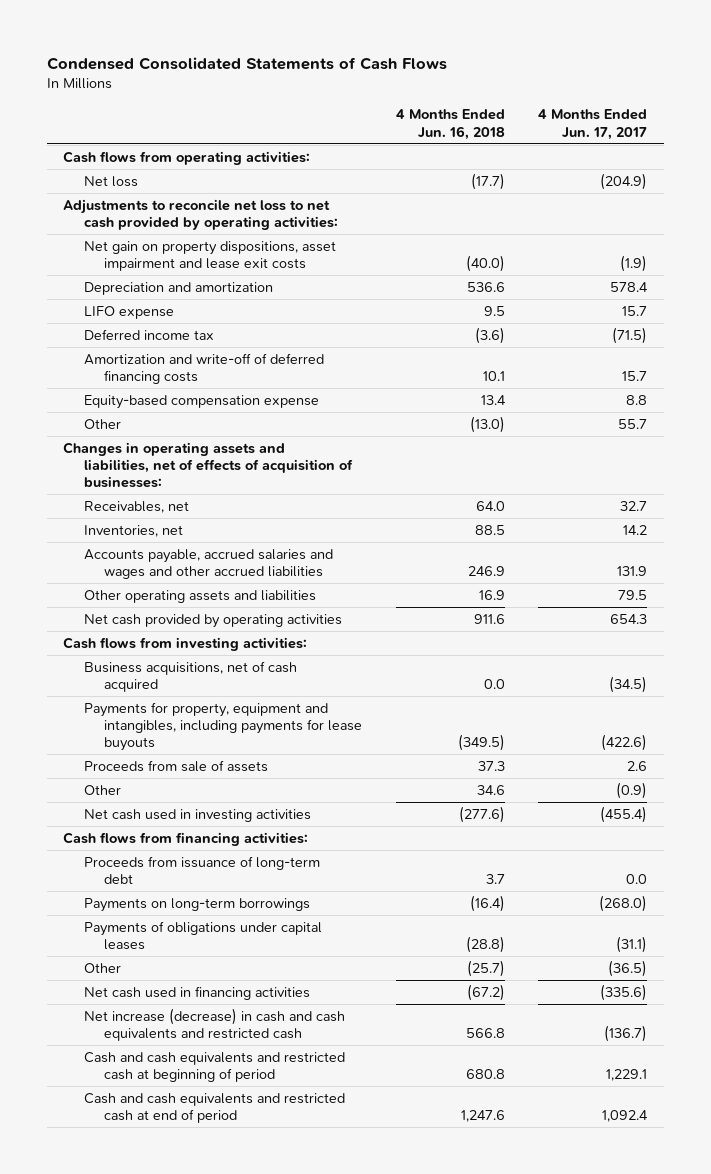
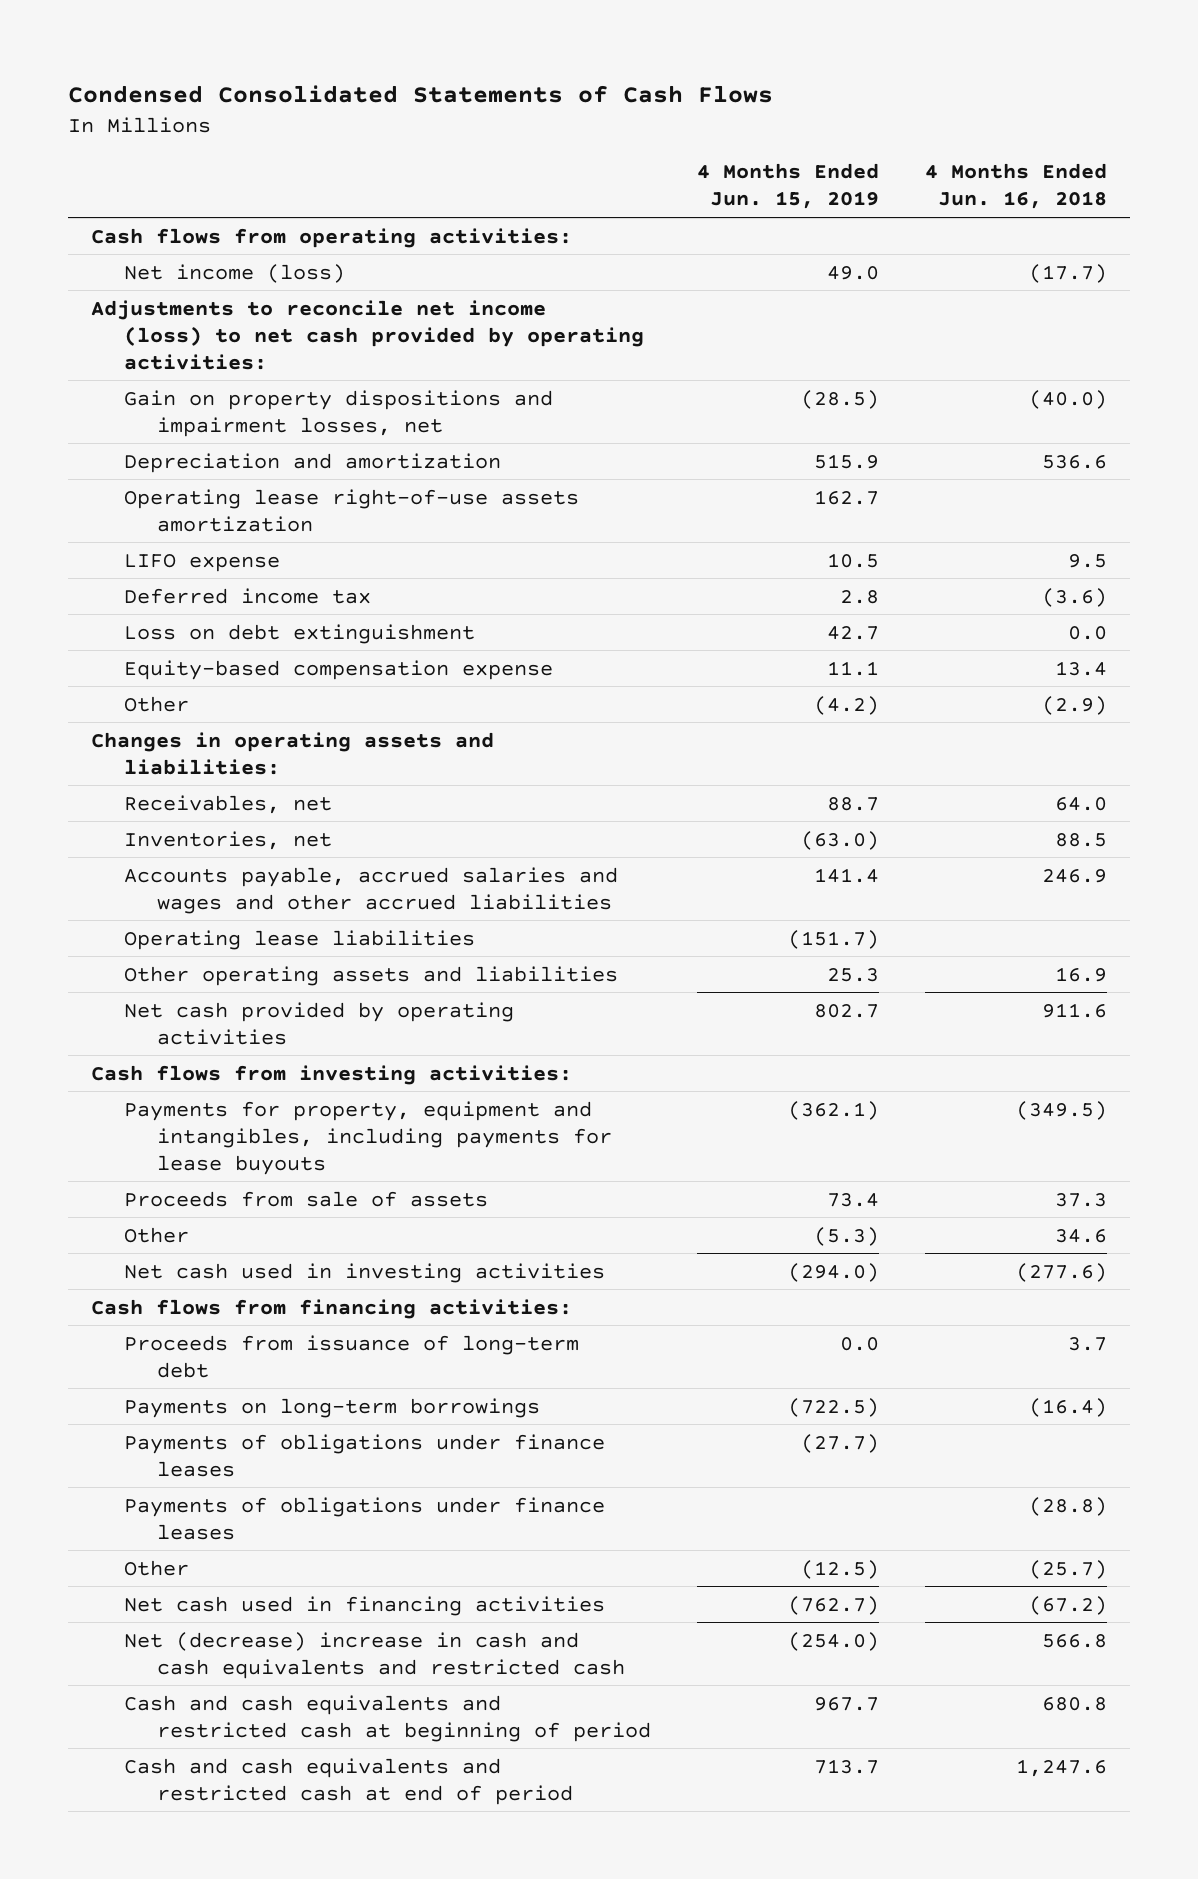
[538,109,648,140] 4 Months Ended Jun. 17, 2017 -> none
none -> [696,163,879,210] 4 Months Ended Jun. 15, 2019
[83,175,138,187] Net loss -> [124,263,346,283] Net income (loss)
[63,198,338,230] Adjustments to reconcile net loss to net cash provided by operating activities: -> [91,299,645,370] Adjustments to reconcile net income (loss) to net cash provided by operating activities:
[83,240,336,271] Net gain on property dispositions, asset impairment and lease exit costs -> [124,389,554,437] Gain on property dispositions and impairment losses, net
none -> [124,488,580,532] Operating lease right-of-use assets amortization
[83,352,324,384] Amortization and write-off of deferred financing costs -> none
none -> [124,623,476,644] Loss on debt extinguishment
[469,415,505,433] (13.0) -> [1041,695,1107,715] (2.9)
[63,441,353,489] Changes in operating assets and liabilities, net of effects of acquisition of businesses: -> [91,731,495,775] Changes in operating assets and liabilities:
none -> [124,929,476,950] Operating lease liabilities
[83,660,297,692] Business acquisitions, net of cash acquired -> none
none -> [124,1433,606,1477] Payments of obligations under finance leases
[83,920,322,950] Payments of obligations under capital leases -> [124,1496,606,1540] Payments of obligations under finance leases
[83,1007,345,1041] Net increase (decrease) in cash and cash equivalents and restricted cash -> [124,1631,625,1679] Net (decrease) increase in cash and cash equivalents and restricted cash

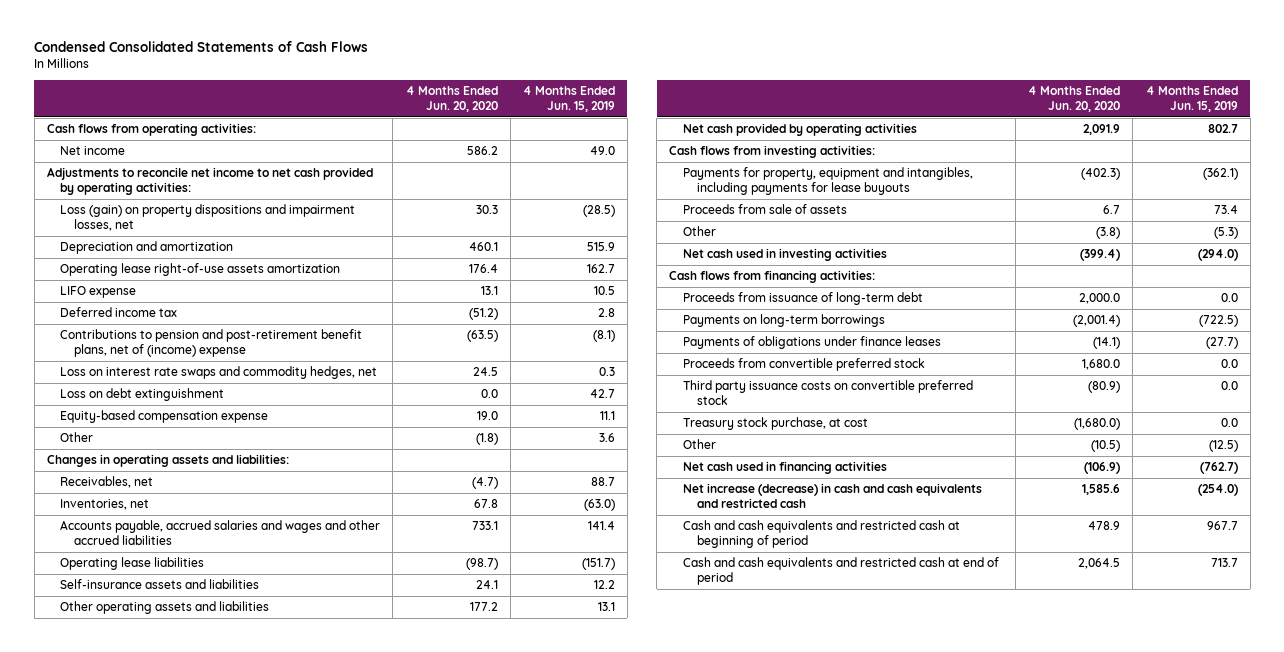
[924,163,1107,210] 4 Months Ended Jun. 16, 2018 -> none
none -> [405,86,498,112] 4 Months Ended Jun. 20, 2020
[124,263,346,283] Net income (loss) -> [60,146,126,156] Net income
[91,299,645,370] Adjustments to reconcile net income (loss) to net cash provided by operating activities: -> [46,167,373,195] Adjustments to reconcile net income to net cash provided by operating activities:
[124,389,554,437] Gain on property dispositions and impairment losses, net -> [60,204,356,231] Loss (gain) on property dispositions and impairment losses, net
none -> [60,329,363,357] Contributions to pension and post-retirement benefit plans, net of (income) expense
none -> [60,366,378,380] Loss on interest rate swaps and commodity hedges, net
[813,695,879,715] (4.2) -> [598,433,615,443] 3.6
none -> [60,579,260,590] Self-insurance assets and liabilities
[826,967,879,982] 25.3 -> [597,602,615,612] 13.1
[124,1496,606,1540] Payments of obligations under finance leases -> none
none -> [683,358,926,372] Proceeds from convertible preferred stock
none -> [683,380,974,405] Third party issuance costs on convertible preferred stock
none -> [683,417,869,431] Treasury stock purchase, at cost
[124,1631,625,1679] Net (decrease) increase in cash and cash equivalents and restricted cash -> [683,483,983,508] Net increase (decrease) in cash and cash equivalents and restricted cash

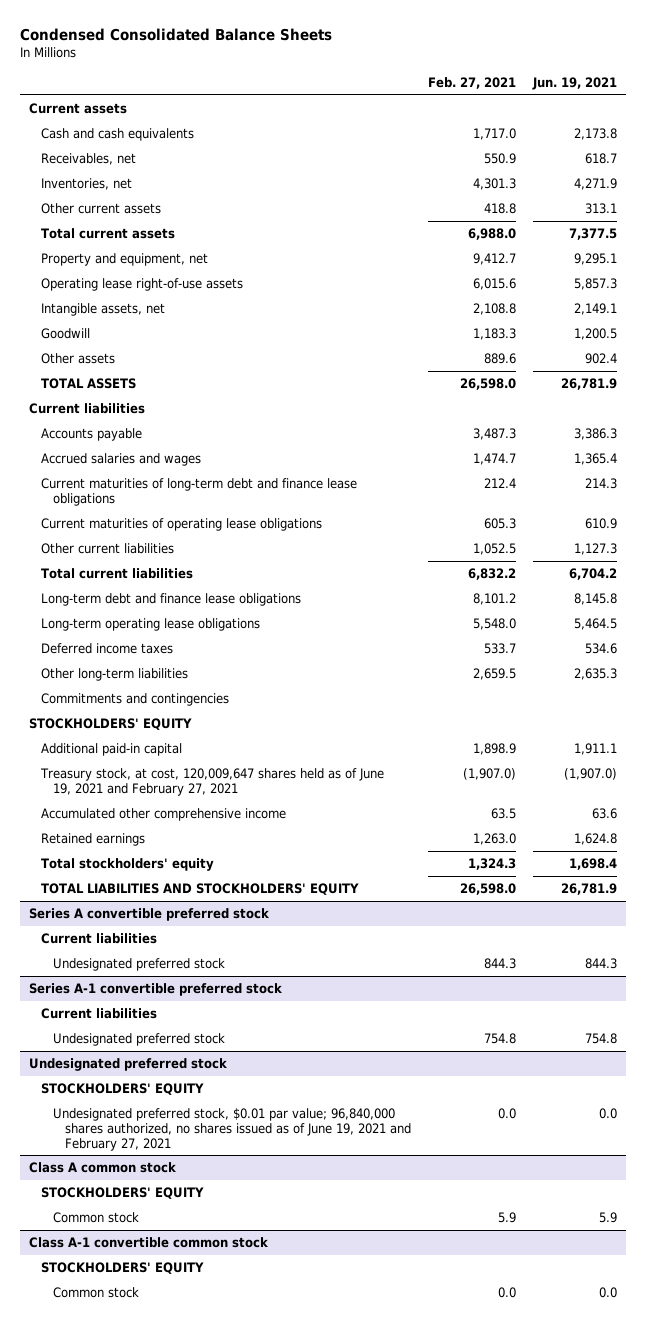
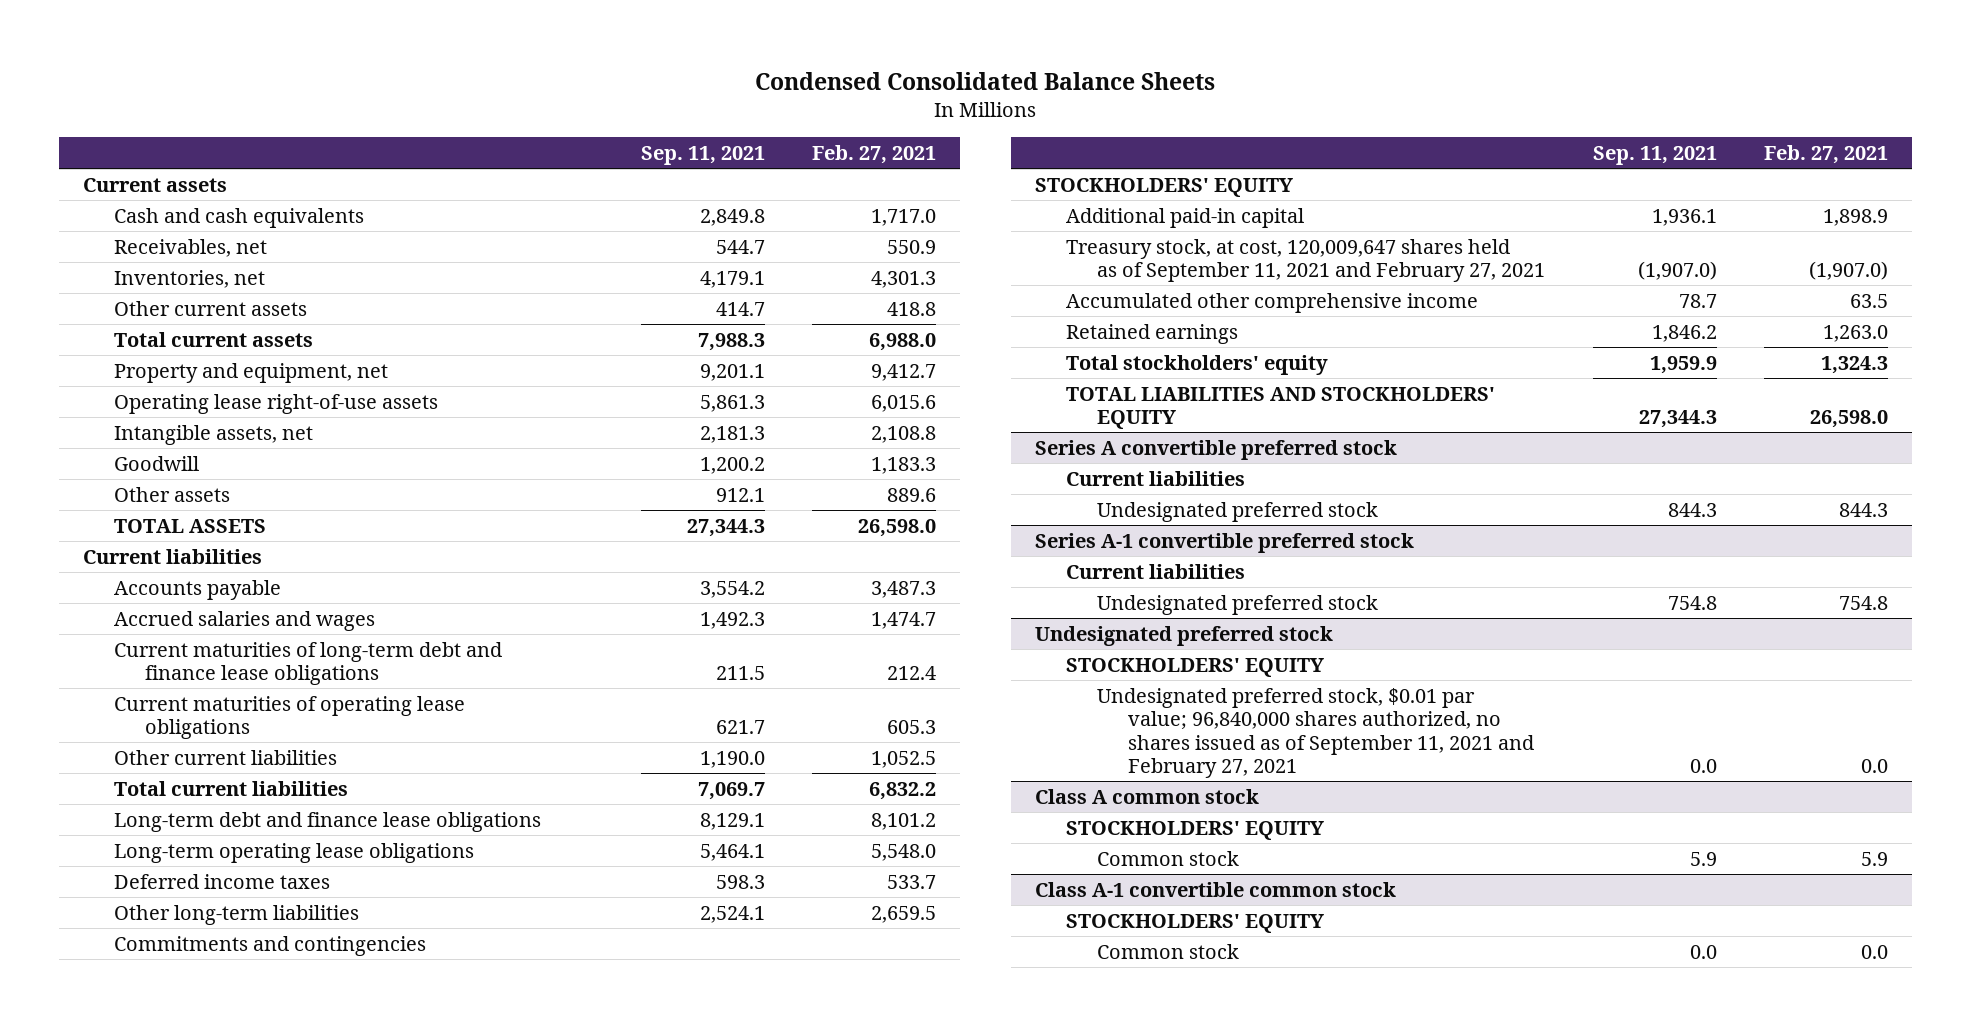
[532,76,618,90] Jun. 19, 2021 -> none
none -> [640,146,765,166] Sep. 11, 2021
[39,768,384,796] Treasury stock, at cost, 120,009,647 shares held as of June 19, 2021 and February 27, 2021 -> [1065,238,1545,283] Treasury stock, at cost, 120,009,647 shares held as of September 11, 2021 and February 27, 2021
[52,1108,411,1151] Undesignated preferred stock, $0.01 par value; 96,840,000 shares authorized, no shares issued as of June 19, 2021 and February 27, 2021 -> [1096,687,1534,779] Undesignated preferred stock, $0.01 par value; 96,840,000 shares authorized, no shares issued as of September 11, 2021 and February 27, 2021

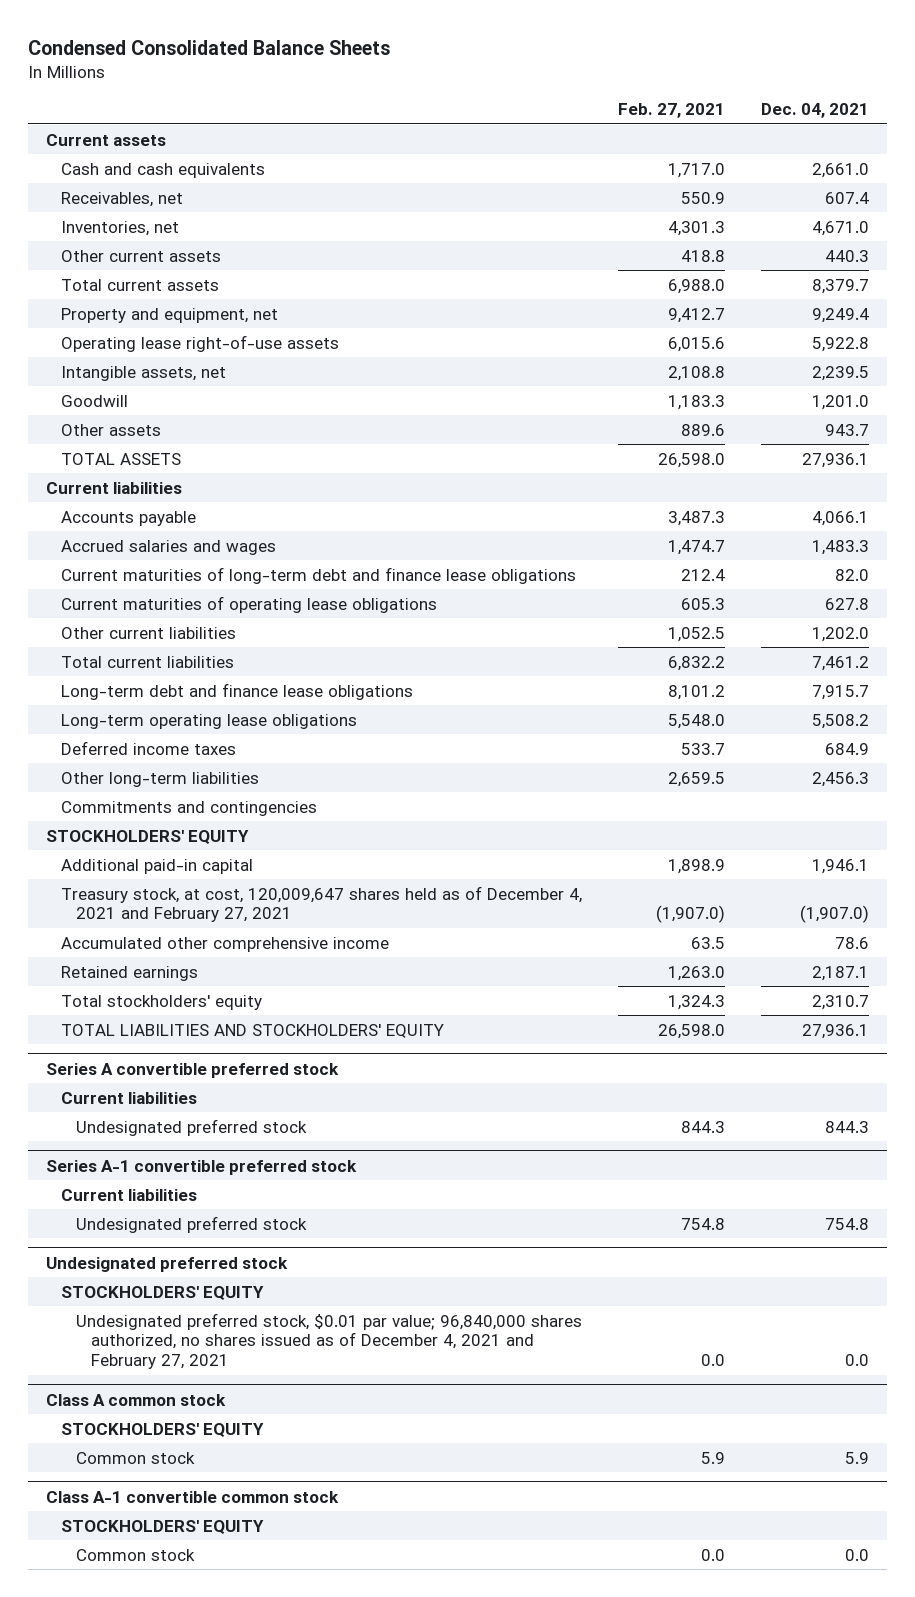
[640,146,765,166] Sep. 11, 2021 -> none
none -> [761,103,870,119] Dec. 04, 2021
[1065,238,1545,283] Treasury stock, at cost, 120,009,647 shares held as of September 11, 2021 and February 27, 2021 -> [61,885,583,923] Treasury stock, at cost, 120,009,647 shares held as of December 4, 2021 and February 27, 2021
[1096,687,1534,779] Undesignated preferred stock, $0.01 par value; 96,840,000 shares authorized, no shares issued as of September 11, 2021 and February 27, 2021 -> [76,1312,583,1370] Undesignated preferred stock, $0.01 par value; 96,840,000 shares authorized, no shares issued as of December 4, 2021 and February 27, 2021

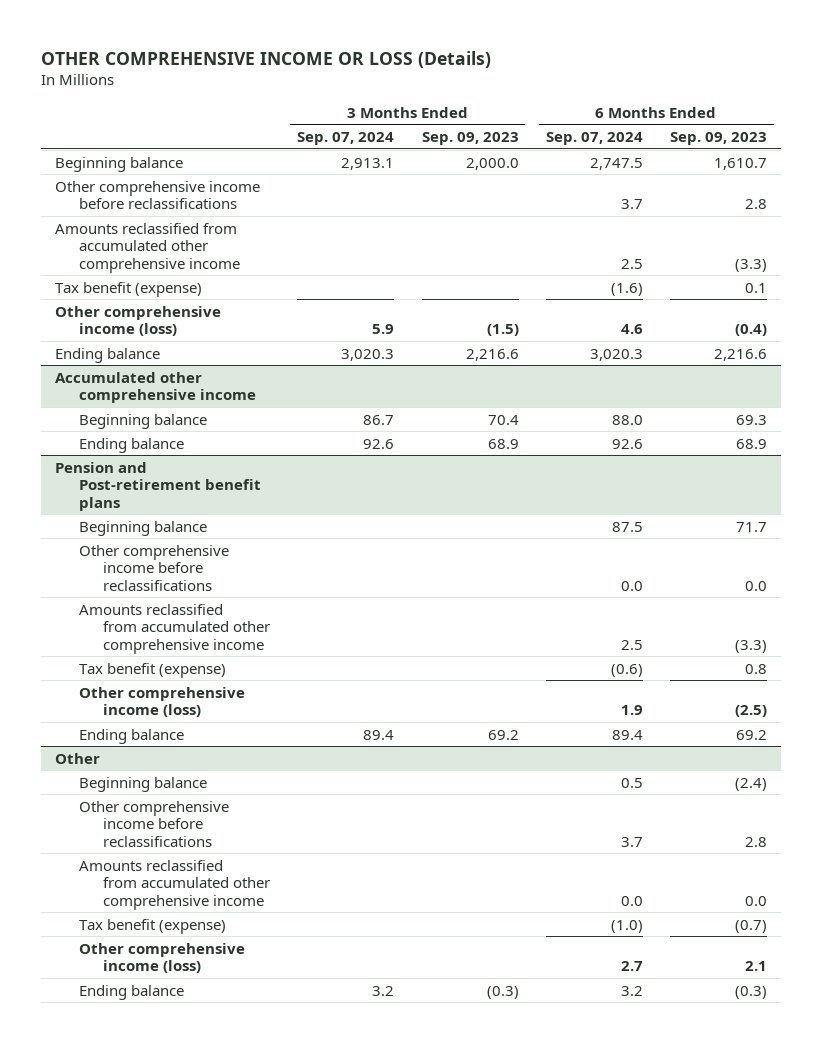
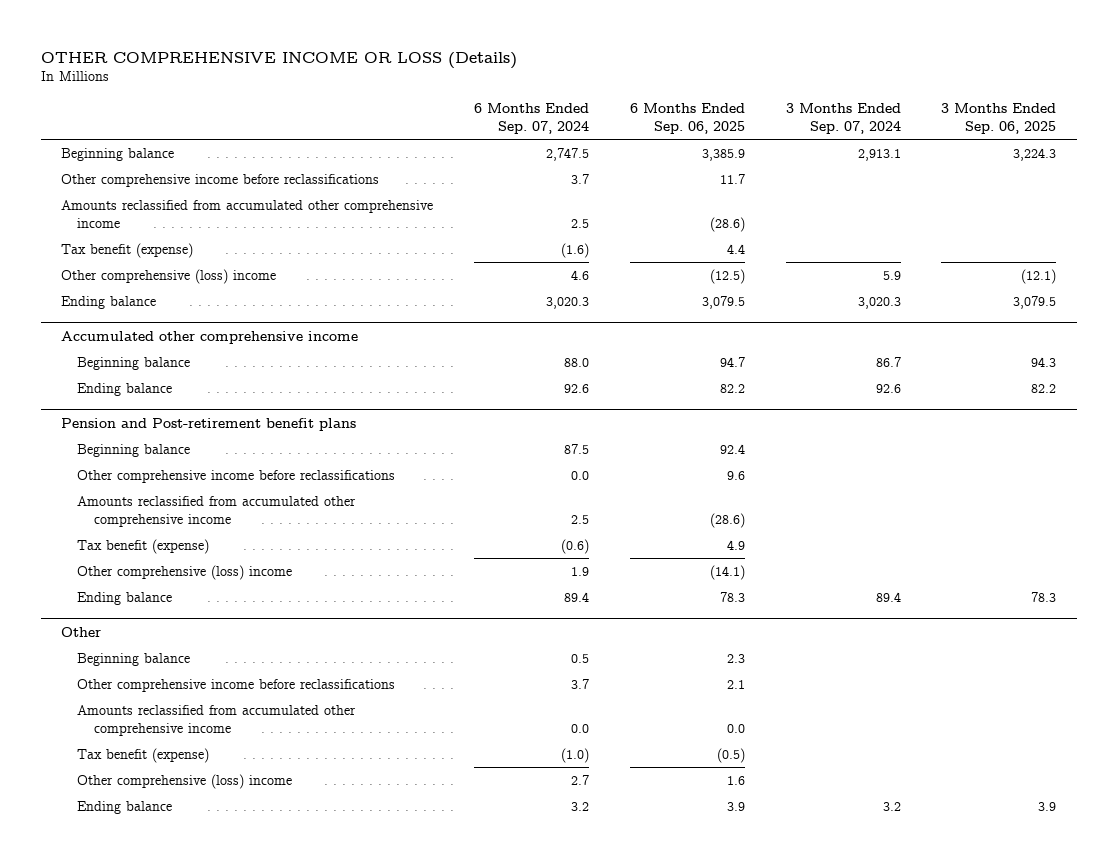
[421,131,519,145] Sep. 09, 2023 -> none
[670,131,768,145] Sep. 09, 2023 -> none
none -> [629,103,745,134] 6 Months Ended Sep. 06, 2025
none -> [941,103,1057,134] 3 Months Ended Sep. 06, 2025
[55,305,222,337] Other comprehensive income (loss) -> [61,269,277,285] Other comprehensive (loss) income
[79,686,246,718] Other comprehensive income (loss) -> [77,565,293,581] Other comprehensive (loss) income
[79,942,246,974] Other comprehensive income (loss) -> [77,774,293,790] Other comprehensive (loss) income

